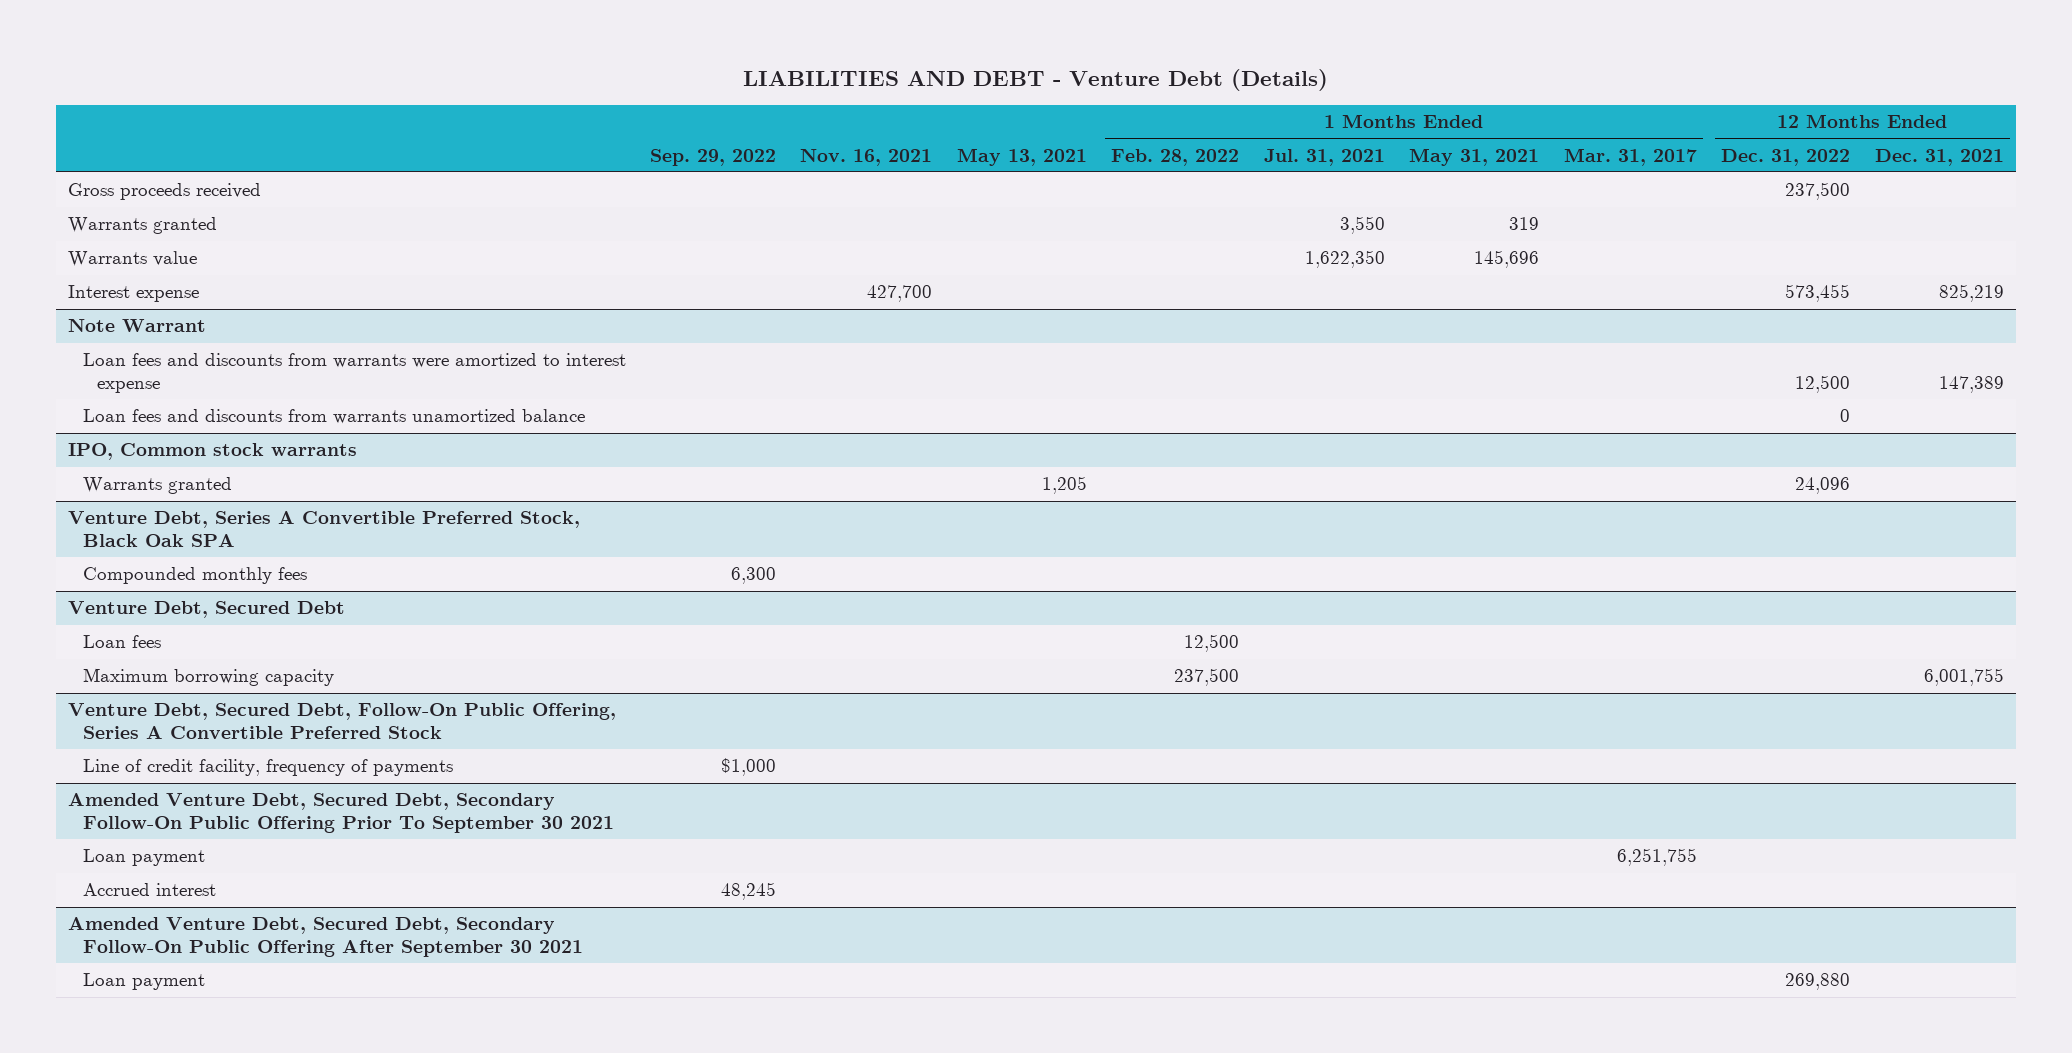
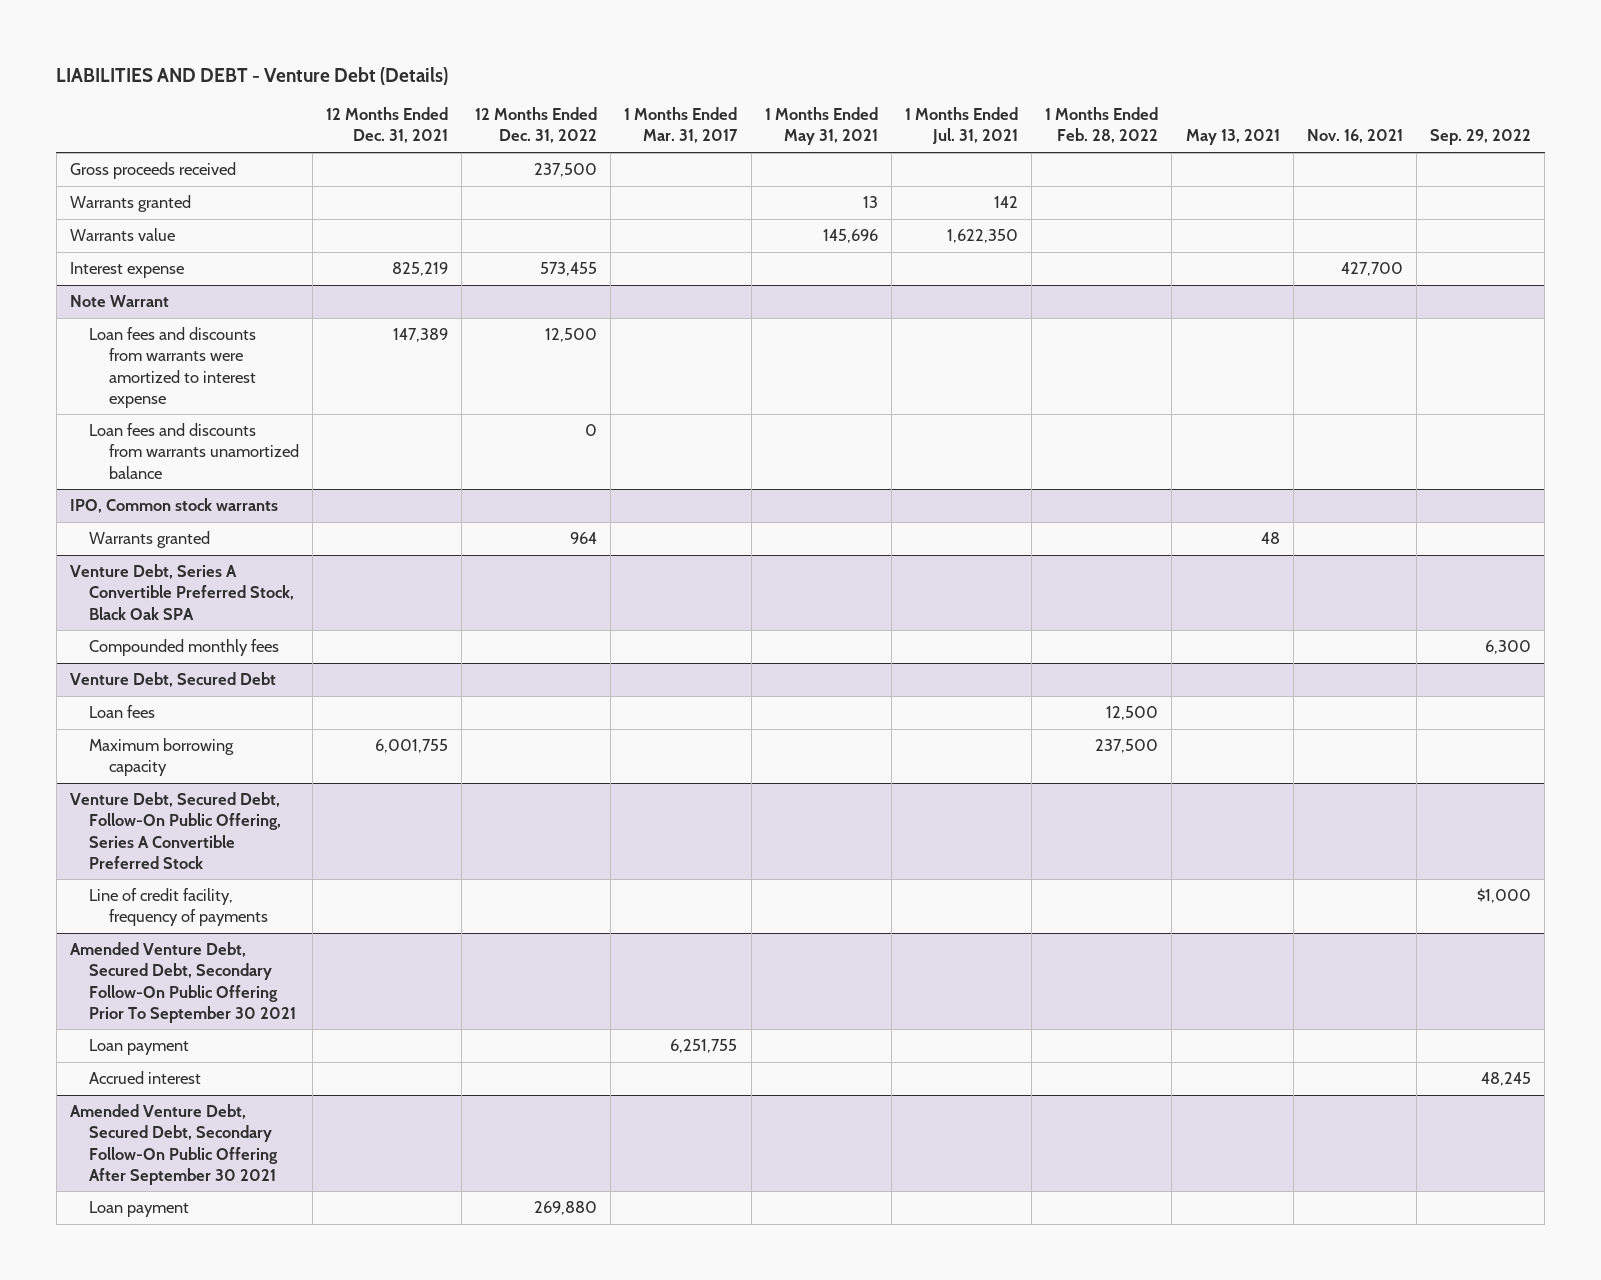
[1339,216,1385,235] 3,550 -> [993,196,1018,209] 142
[1509,217,1540,231] 319 -> [862,196,878,209] 13
[1041,476,1087,495] 1,205 -> [1260,532,1280,545] 48
[1795,477,1851,495] 24,096 -> [570,532,598,545] 964

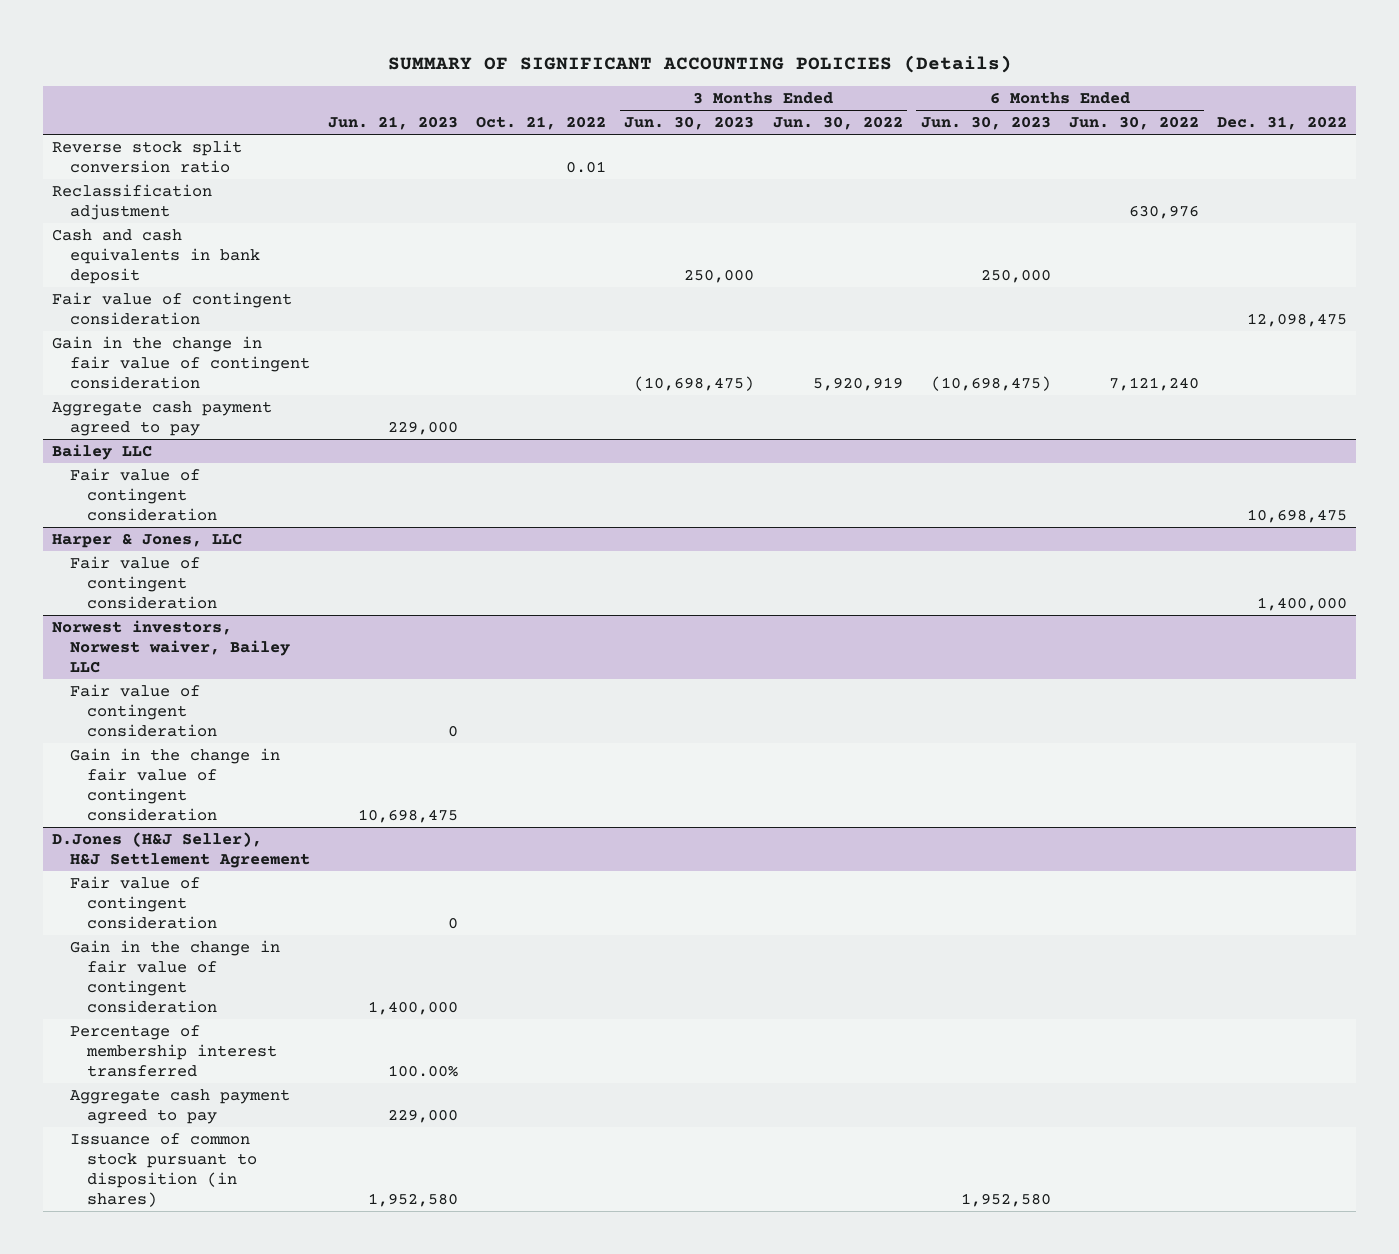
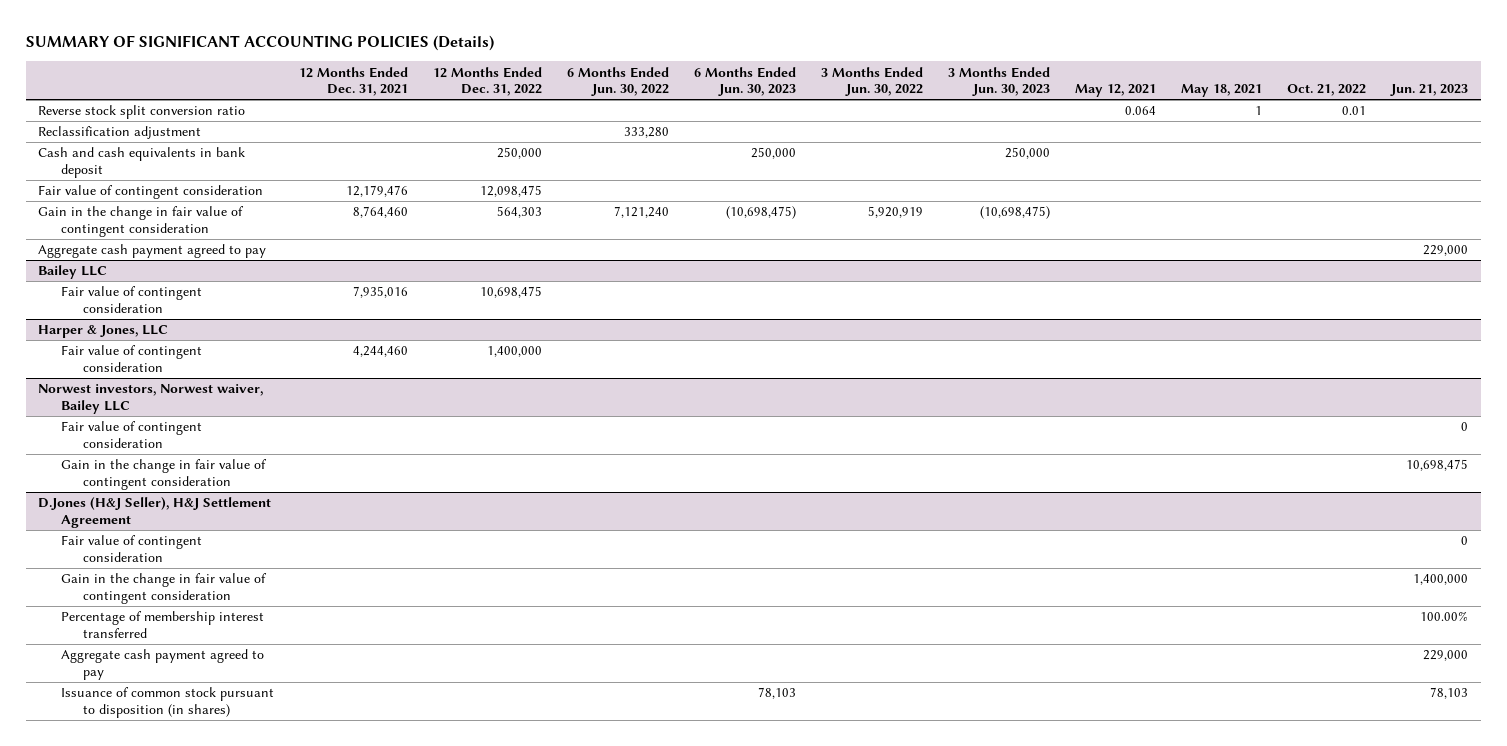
[1217,116,1348,131] Dec. 31, 2022 -> none
none -> [298,66,408,97] 12 Months Ended Dec. 31, 2021
none -> [432,66,542,97] 12 Months Ended Dec. 31, 2022
none -> [1075,84,1157,98] May 12, 2021
none -> [1181,84,1263,98] May 18, 2021
[1128,204,1199,219] 630,976 -> [623,127,669,139] 333,280
[367,1192,458,1207] 1,952,580 -> [1430,687,1469,700] 78,103
[960,1192,1051,1207] 1,952,580 -> [757,687,796,700] 78,103

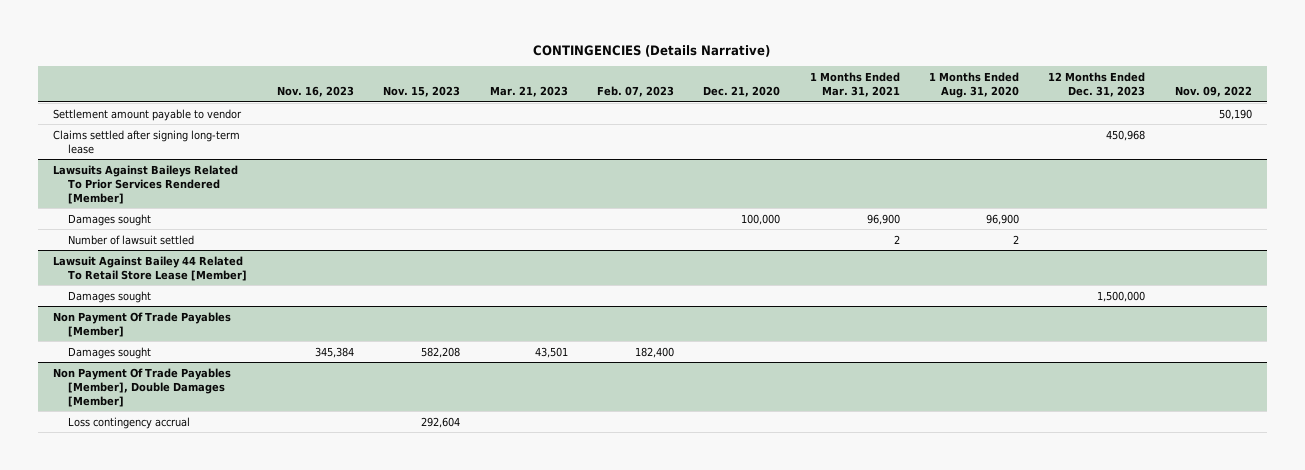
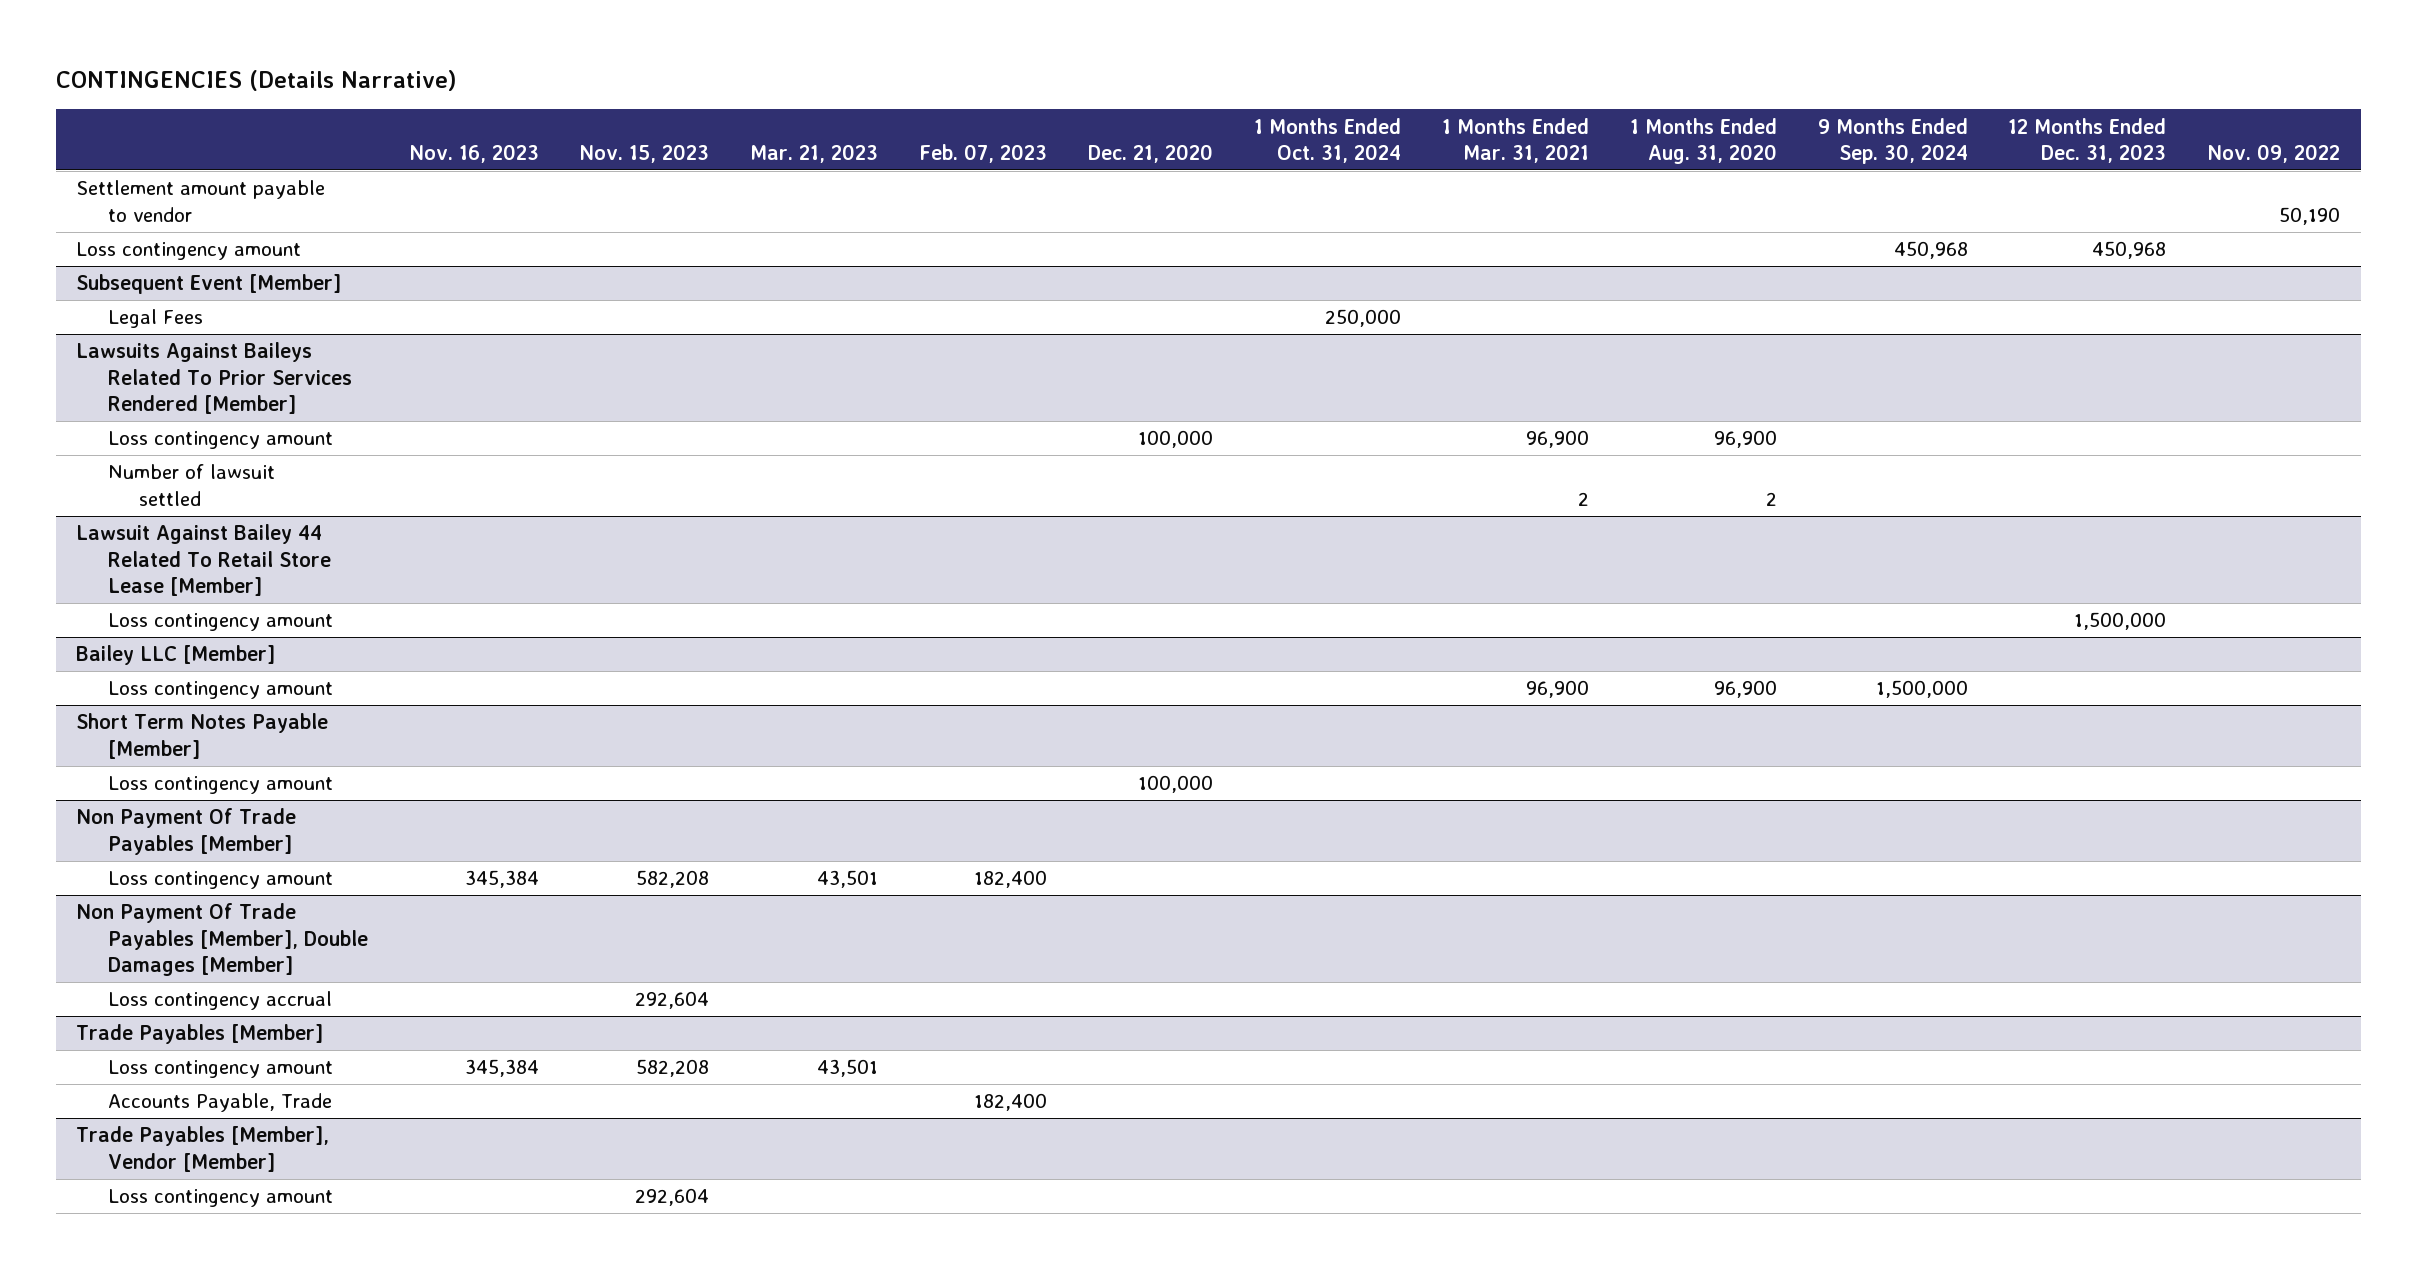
none -> [1253,117,1401,164] 1 Months Ended Oct. 31, 2024
none -> [1817,117,1968,165] 9 Months Ended Sep. 30, 2024
[52,129,240,154] Claims settled after signing long-term lease -> [76,242,302,261] Loss contingency amount
none -> [76,274,342,295] Subsequent Event [Member]
none -> [107,309,203,329] Legal Fees
[68,213,152,226] Damages sought -> [107,431,333,450] Loss contingency amount
[68,290,152,303] Damages sought -> [107,613,333,632] Loss contingency amount
none -> [76,645,276,666] Bailey LLC [Member]
none -> [107,681,333,700] Loss contingency amount
none -> [76,713,329,759] Short Term Notes Payable [Member]
none -> [107,776,333,795] Loss contingency amount
[68,346,152,359] Damages sought -> [107,871,333,890] Loss contingency amount
none -> [76,1024,324,1045] Trade Payables [Member]
none -> [107,1060,333,1079] Loss contingency amount
none -> [107,1093,332,1113] Accounts Payable, Trade
none -> [76,1126,330,1172] Trade Payables [Member], Vendor [Member]
none -> [107,1189,333,1208] Loss contingency amount

